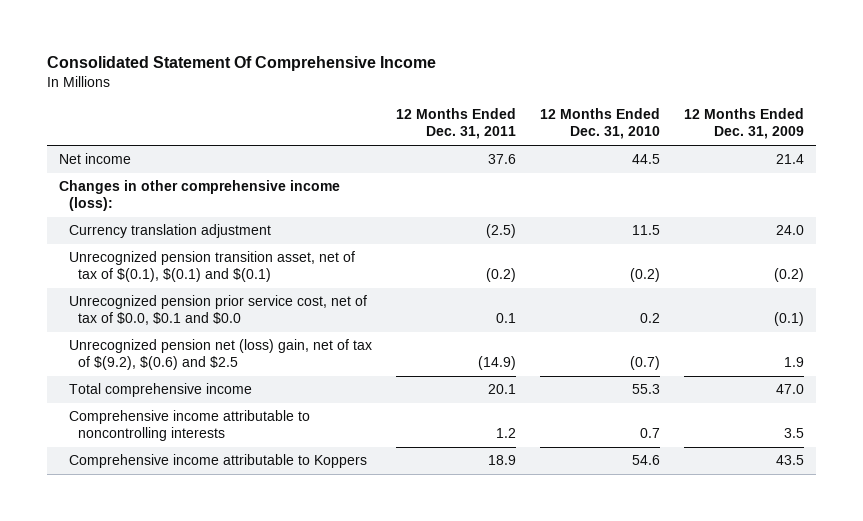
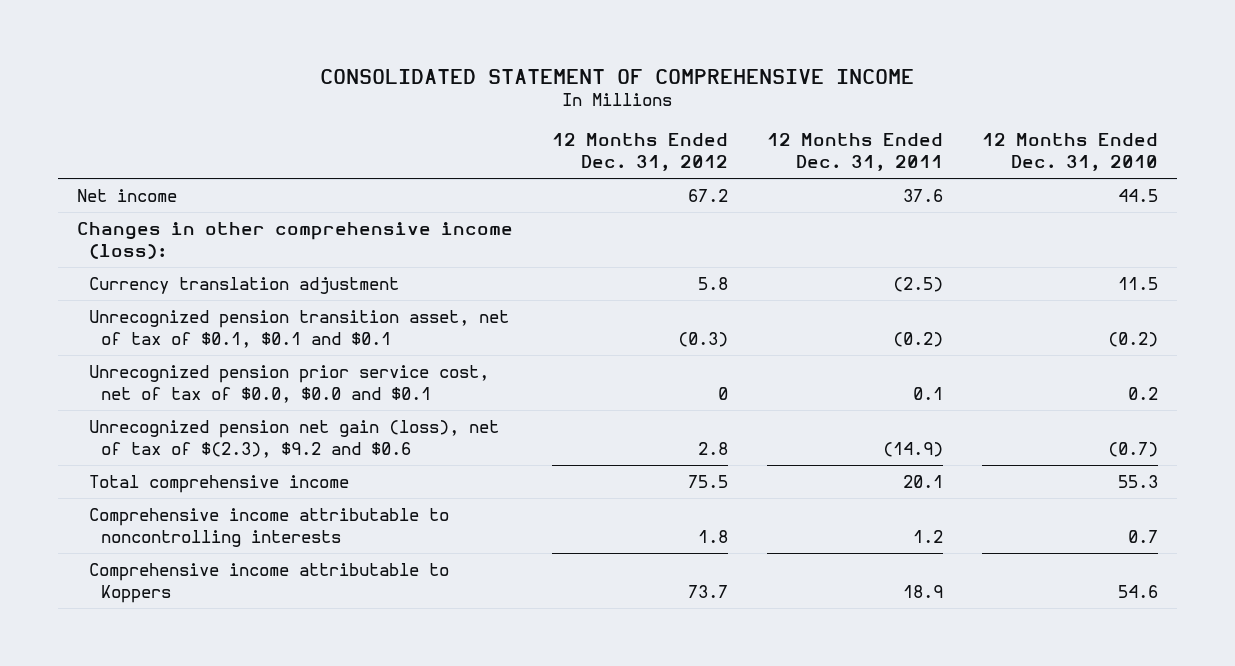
[46,56,436,72] Consolidated Statement Of Comprehensive Income -> [320,68,915,84] CONSOLIDATED STATEMENT OF COMPREHENSIVE INCOME
[684,108,805,140] 12 Months Ended Dec. 31, 2009 -> none
none -> [551,133,728,171] 12 Months Ended Dec. 31, 2012
[68,251,355,283] Unrecognized pension transition asset, net of tax of $(0.1), $(0.1) and $(0.1) -> [88,310,509,348] Unrecognized pension transition asset, net of tax of $0.1, $0.1 and $0.1
[68,295,367,326] Unrecognized pension prior service cost, net of tax of $0.0, $0.1 and $0.0 -> [88,365,489,403] Unrecognized pension prior service cost, net of tax of $0.0, $0.0 and $0.1
[68,339,372,371] Unrecognized pension net (loss) gain, net of tax of $(9.2), $(0.6) and $2.5 -> [88,420,499,458] Unrecognized pension net gain (loss), net of tax of $(2.3), $9.2 and $0.6

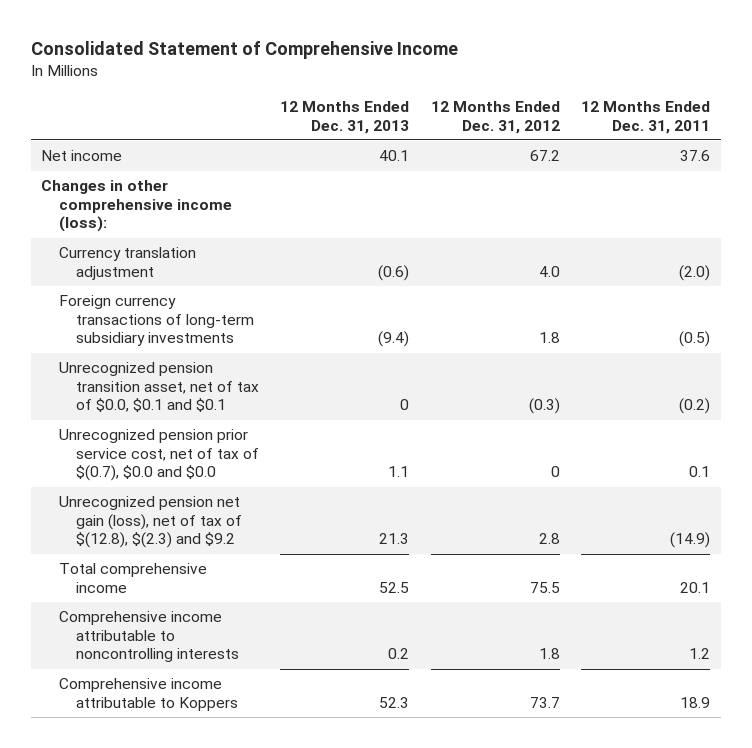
[320,68,915,84] CONSOLIDATED STATEMENT OF COMPREHENSIVE INCOME -> [30,41,458,60] Consolidated Statement of Comprehensive Income
[981,133,1158,171] 12 Months Ended Dec. 31, 2010 -> none
none -> [280,101,410,134] 12 Months Ended Dec. 31, 2013
[697,277,728,291] 5.8 -> [538,265,560,277] 4.0
[892,277,943,293] (2.5) -> [679,264,711,281] (2.0)
none -> [58,295,254,347] Foreign currency transactions of long-term subsidiary investments
[88,310,509,348] Unrecognized pension transition asset, net of tax of $0.1, $0.1 and $0.1 -> [58,362,259,413] Unrecognized pension transition asset, net of tax of $0.0, $0.1 and $0.1
[88,365,489,403] Unrecognized pension prior service cost, net of tax of $0.0, $0.0 and $0.1 -> [58,429,259,482] Unrecognized pension prior service cost, net of tax of $(0.7), $0.0 and $0.0
[88,420,499,458] Unrecognized pension net gain (loss), net of tax of $(2.3), $9.2 and $0.6 -> [58,496,242,549] Unrecognized pension net gain (loss), net of tax of $(12.8), $(2.3) and $9.2

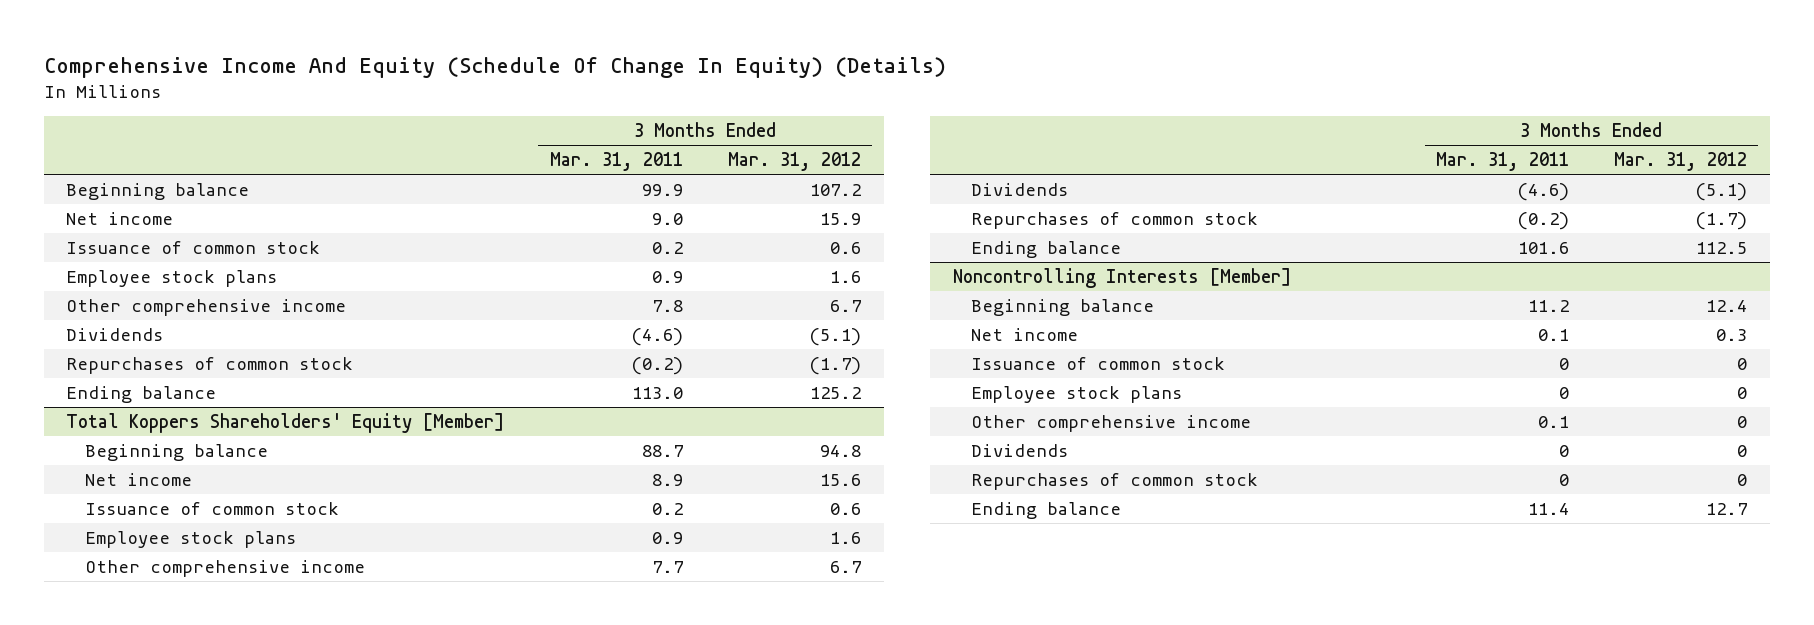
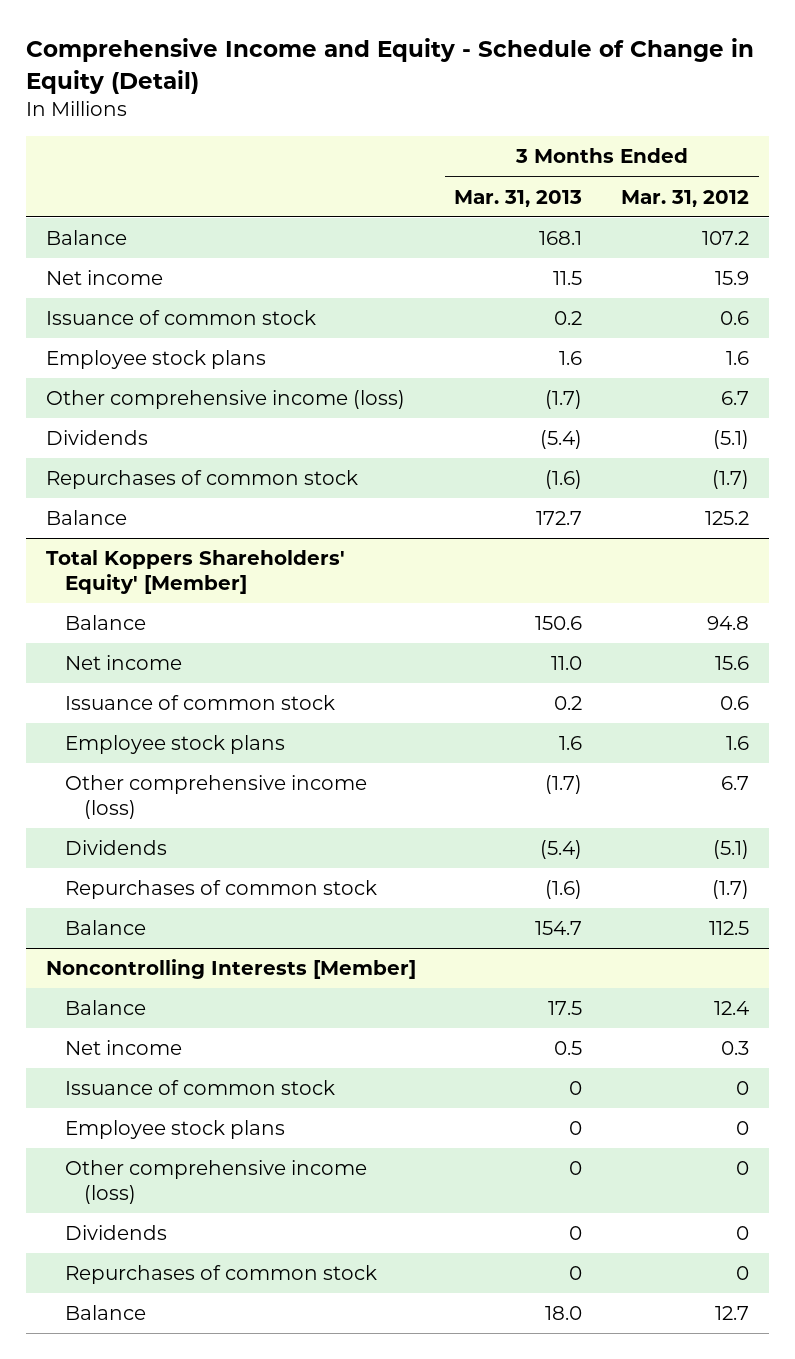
[43,56,946,78] Comprehensive Income And Equity (Schedule Of Change In Equity) (Details) -> [26,38,755,94] Comprehensive Income and Equity - Schedule of Change in Equity (Detail)
[549,152,683,172] Mar. 31, 2011 -> none
none -> [454,189,583,207] Mar. 31, 2013
[66,182,250,200] Beginning balance -> [45,230,127,246] Balance
[66,298,347,316] Other comprehensive income -> [45,390,405,410] Other comprehensive income (loss)
[66,385,217,403] Ending balance -> [45,510,127,526] Balance
[66,412,505,433] Total Koppers Shareholders' Equity [Member] -> [45,550,345,594] Total Koppers Shareholders' Equity' [Member]
[84,443,268,461] Beginning balance -> [65,615,147,631] Balance
[84,559,365,577] Other comprehensive income -> [65,775,368,819] Other comprehensive income (loss)
[970,240,1121,258] Ending balance -> [65,920,147,936] Balance
[970,298,1154,316] Beginning balance -> [65,1000,147,1016] Balance
[970,414,1251,432] Other comprehensive income -> [65,1160,368,1204] Other comprehensive income (loss)
[970,501,1121,519] Ending balance -> [65,1305,147,1321] Balance

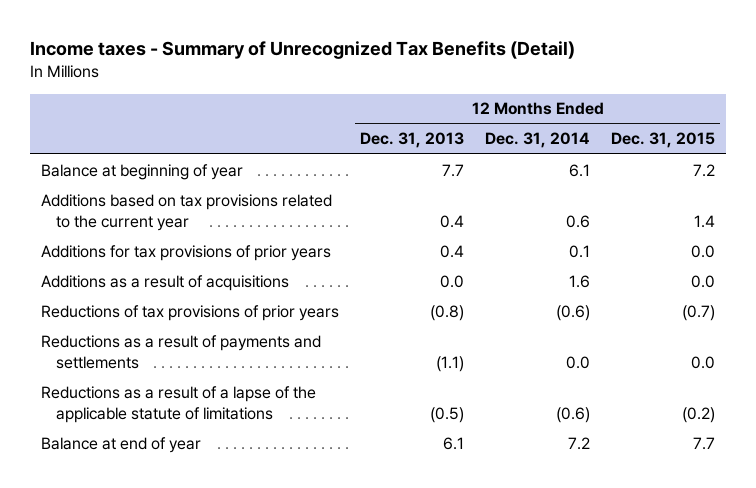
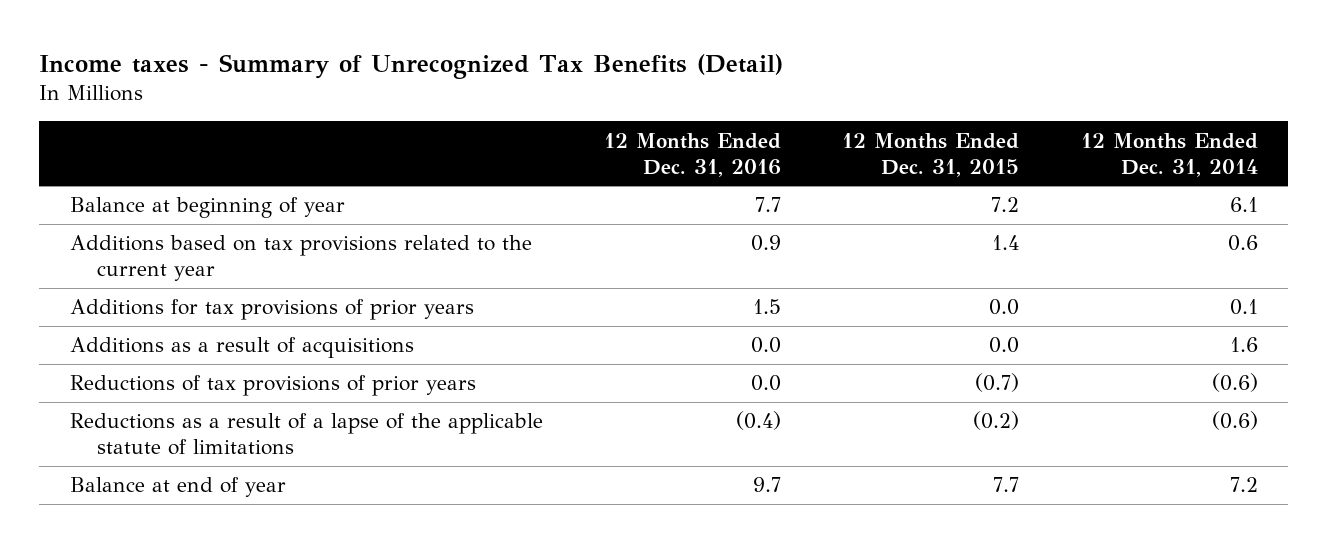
[359,132,464,149] Dec. 31, 2013 -> none
none -> [603,132,781,177] 12 Months Ended Dec. 31, 2016
[40,334,321,369] Reductions as a result of payments and settlements -> none

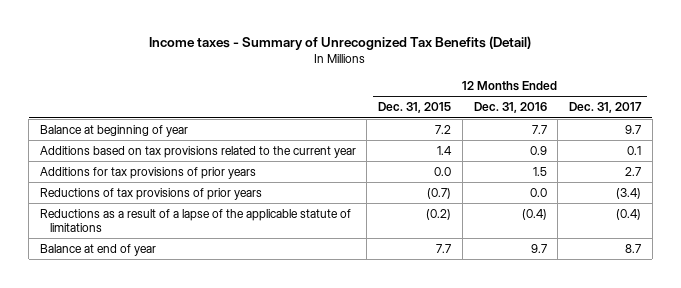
[1080,132,1258,177] 12 Months Ended Dec. 31, 2014 -> none
none -> [568,102,642,114] Dec. 31, 2017
[69,337,414,359] Additions as a result of acquisitions -> none

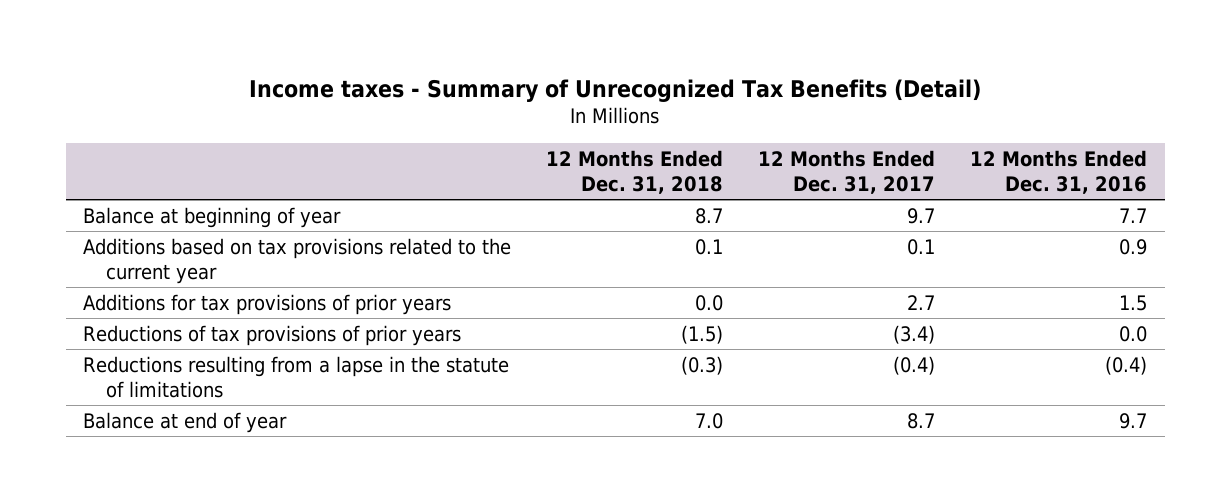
[378,102,452,114] Dec. 31, 2015 -> none
none -> [546,150,724,194] 12 Months Ended Dec. 31, 2018
[39,209,351,232] Reductions as a result of a lapse of the applicable statute of limitations -> [83,355,510,398] Reductions resulting from a lapse in the statute of limitations

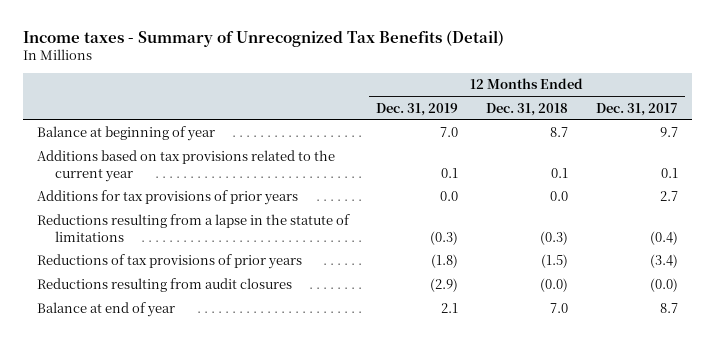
[970,150,1148,194] 12 Months Ended Dec. 31, 2016 -> none
none -> [376,102,459,116] Dec. 31, 2019
[83,324,462,346] Reductions of tax provisions of prior years -> [36,254,302,270] Reductions of tax provisions of prior years
none -> [36,278,292,293] Reductions resulting from audit closures

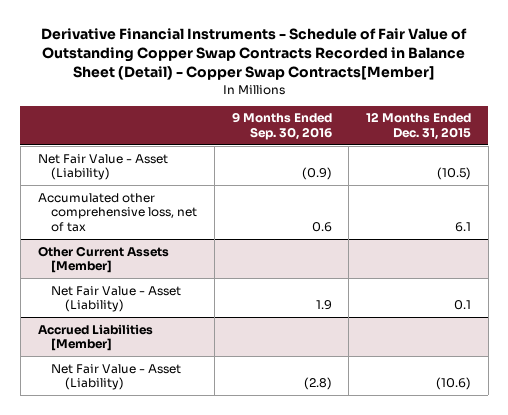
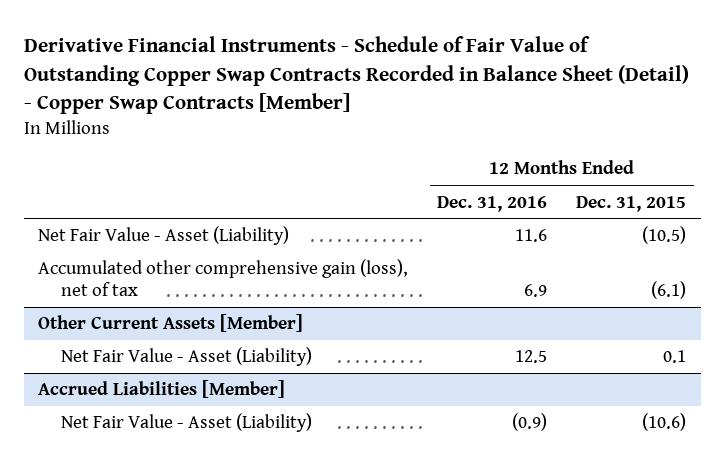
[41,28,468,81] Derivative Financial Instruments - Schedule of Fair Value of Outstanding Copper Swap Contracts Recorded in Balance Sheet (Detail) - Copper Swap Contracts[Member] -> [23,36,689,115] Derivative Financial Instruments - Schedule of Fair Value of Outstanding Copper Swap Contracts Recorded in Balance Sheet (Detail) - Copper Swap Contracts [Member]
[231,112,332,141] 9 Months Ended Sep. 30, 2016 -> none
none -> [437,195,548,212] Dec. 31, 2016
[37,192,198,233] Accumulated other comprehensive loss, net of tax -> [38,259,409,297] Accumulated other comprehensive gain (loss), net of tax
[454,222,471,233] 6.1 -> [651,281,687,300] (6.1)

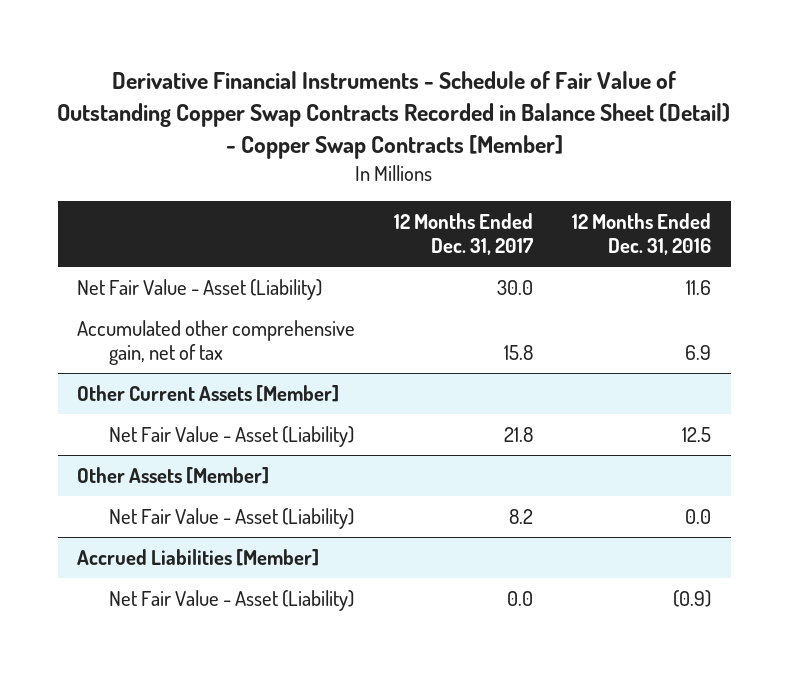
[576,195,687,212] Dec. 31, 2015 -> none
none -> [394,213,534,256] 12 Months Ended Dec. 31, 2017
[38,259,409,297] Accumulated other comprehensive gain (loss), net of tax -> [77,319,356,366] Accumulated other comprehensive gain, net of tax
none -> [77,466,270,484] Other Assets [Member]
none -> [108,507,354,529] Net Fair Value - Asset (Liability)

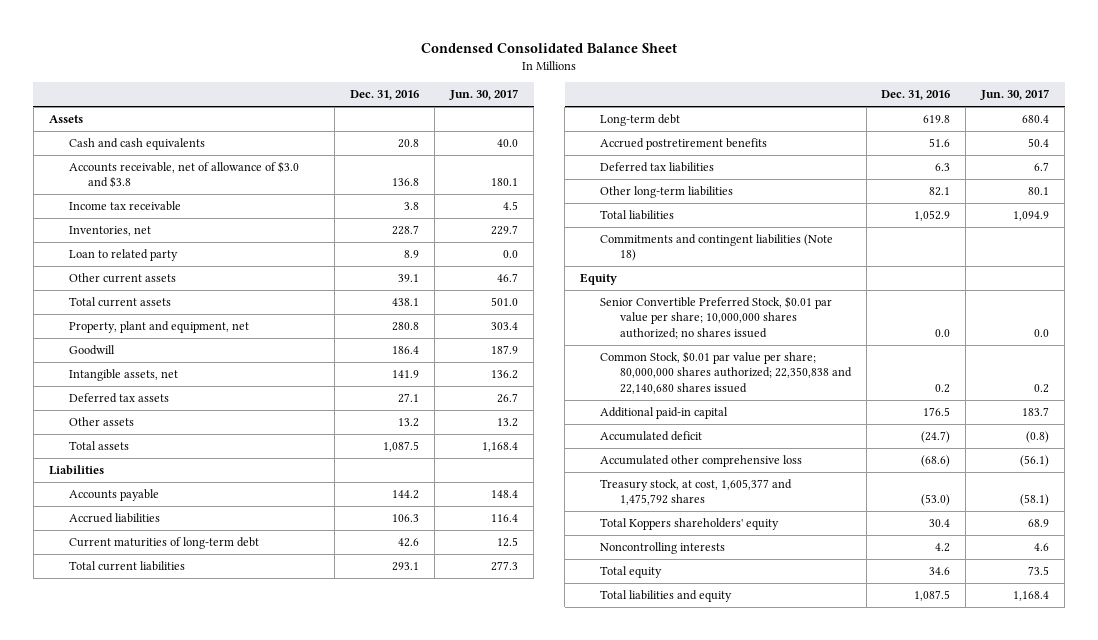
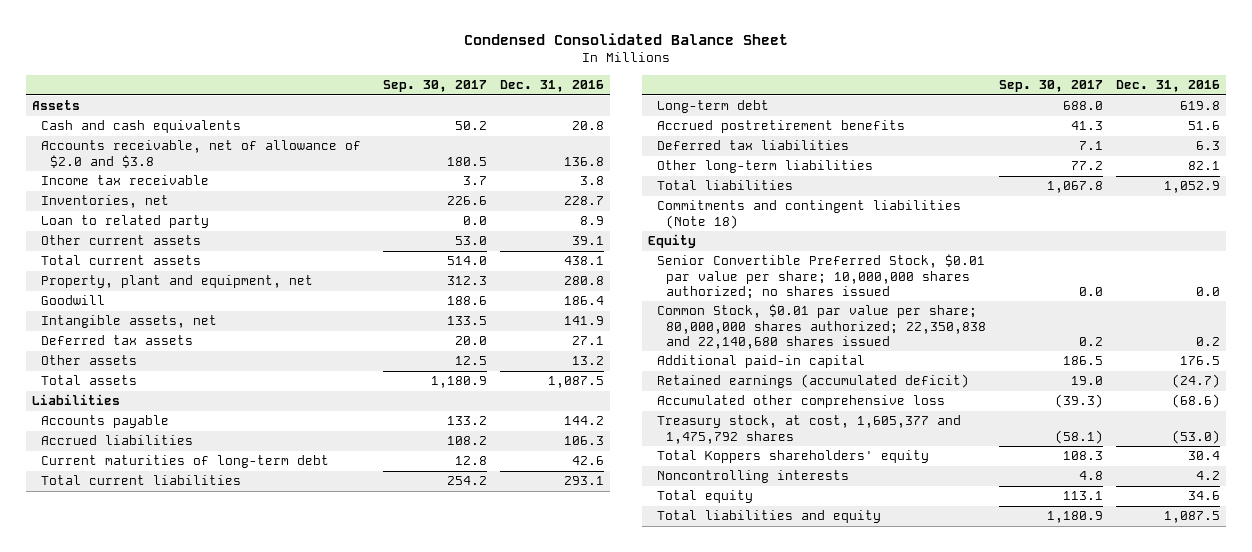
[449,89,519,101] Jun. 30, 2017 -> none
none -> [382,79,487,92] Sep. 30, 2017
[68,161,299,189] Accounts receivable, net of allowance of $3.0 and $3.8 -> [41,140,362,168] Accounts receivable, net of allowance of $2.0 and $3.8
[599,431,702,442] Accumulated deficit -> [656,374,969,389] Retained earnings (accumulated deficit)

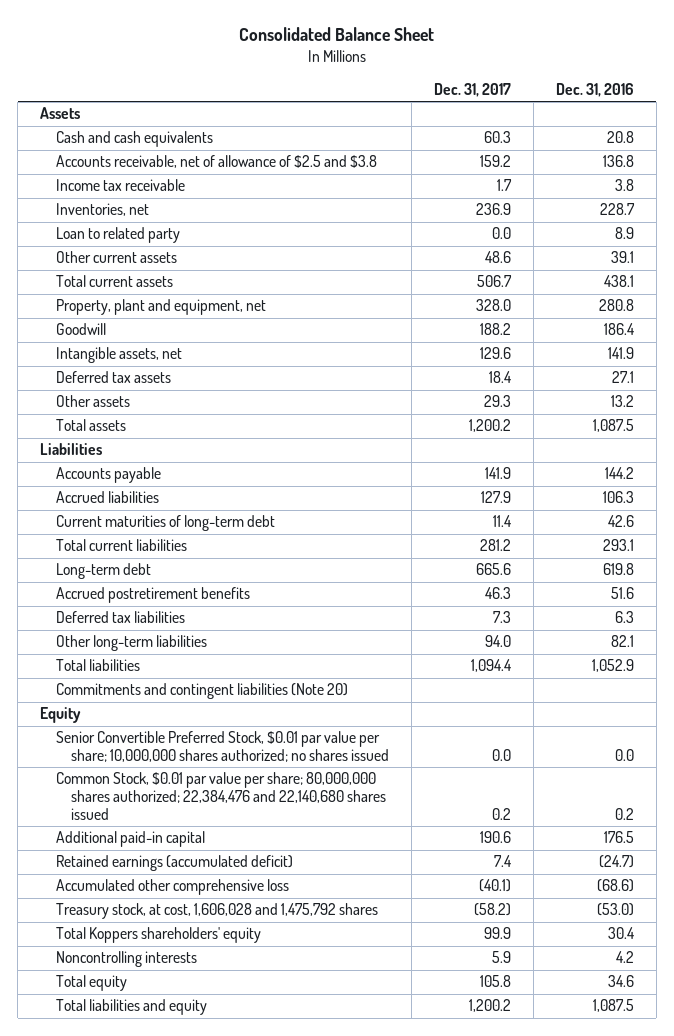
[464,33,789,46] Condensed Consolidated Balance Sheet -> [238,27,434,42] Consolidated Balance Sheet
[382,79,487,92] Sep. 30, 2017 -> none
none -> [434,82,512,97] Dec. 31, 2017
[41,140,362,168] Accounts receivable, net of allowance of $2.0 and $3.8 -> [55,155,377,169] Accounts receivable, net of allowance of $2.5 and $3.8
[656,200,961,229] Commitments and contingent liabilities (Note 18) -> [55,683,348,700] Commitments and contingent liabilities (Note 20)
[656,304,986,349] Common Stock, $0.01 par value per share; 80,000,000 shares authorized; 22,350,838 and 22,140,680 shares issued -> [55,772,387,820] Common Stock, $0.01 par value per share; 80,000,000 shares authorized; 22,384,476 and 22,140,680 shares issued
[656,415,961,444] Treasury stock, at cost, 1,605,377 and 1,475,792 shares -> [55,903,378,920] Treasury stock, at cost, 1,606,028 and 1,475,792 shares

